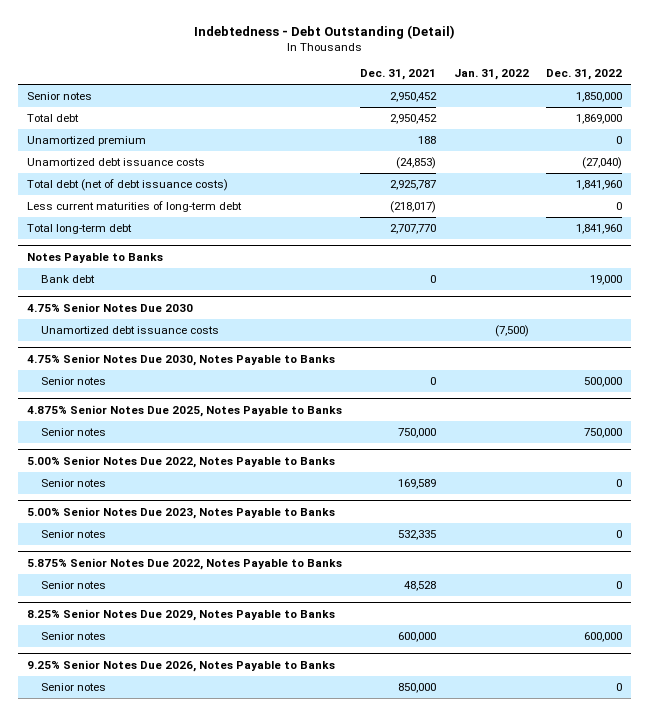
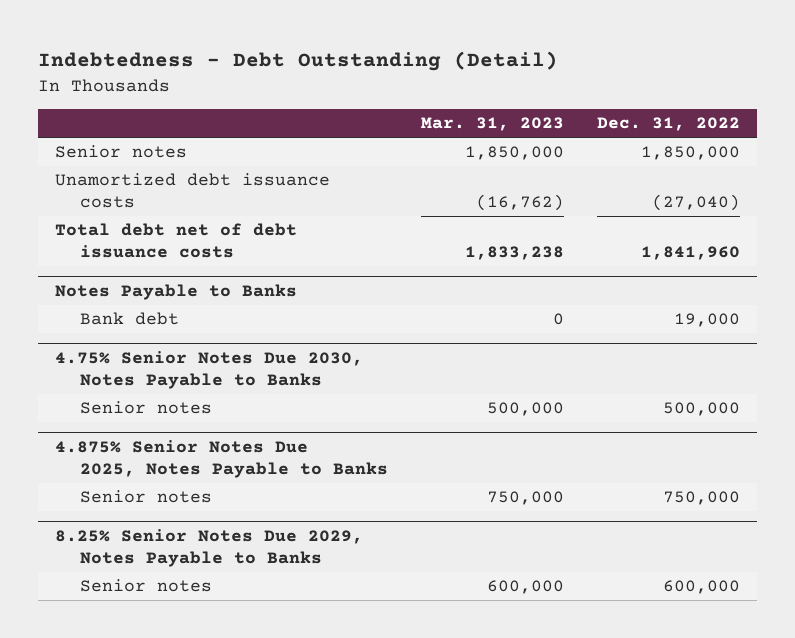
[359,69,436,81] Dec. 31, 2021 -> none
[453,69,529,81] Jan. 31, 2022 -> none
none -> [421,117,565,132] Mar. 31, 2023
[27,113,80,122] Total debt -> none
[27,135,147,146] Unamortized premium -> none
[27,200,243,212] Less current maturities of long-term debt -> none
[27,223,133,234] Total long-term debt -> none
[27,178,229,191] Total debt (net of debt issuance costs) -> [54,223,297,259] Total debt net of debt issuance costs
[27,302,194,312] 4.75% Senior Notes Due 2030 -> none
[40,325,219,334] Unamortized debt issuance costs -> none
[27,455,336,468] 5.00% Senior Notes Due 2022, Notes Payable to Banks -> none
[40,478,106,487] Senior notes -> none
[27,506,336,519] 5.00% Senior Notes Due 2023, Notes Payable to Banks -> none
[40,529,106,538] Senior notes -> none
[27,557,343,570] 5.875% Senior Notes Due 2022, Notes Payable to Banks -> none
[40,580,106,589] Senior notes -> none
[27,659,336,672] 9.25% Senior Notes Due 2026, Notes Payable to Banks -> none
[40,682,106,691] Senior notes -> none

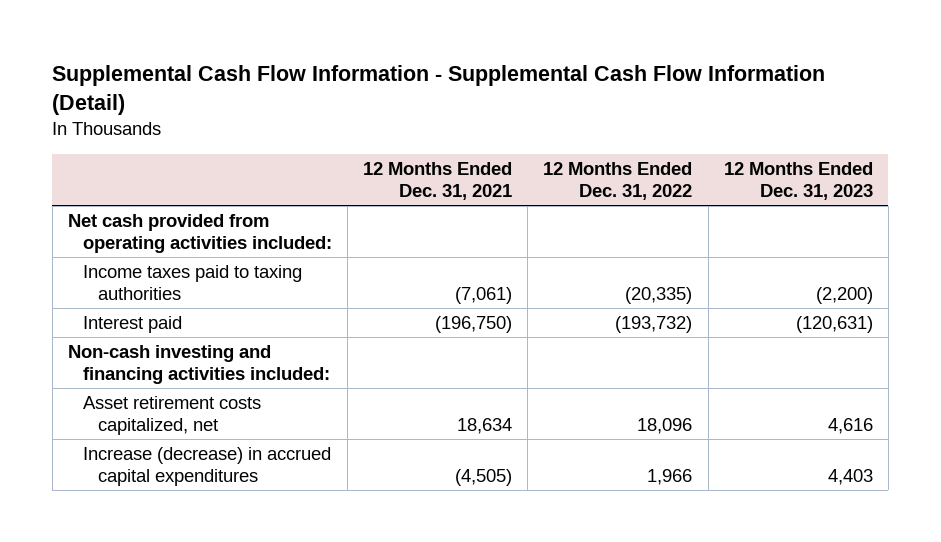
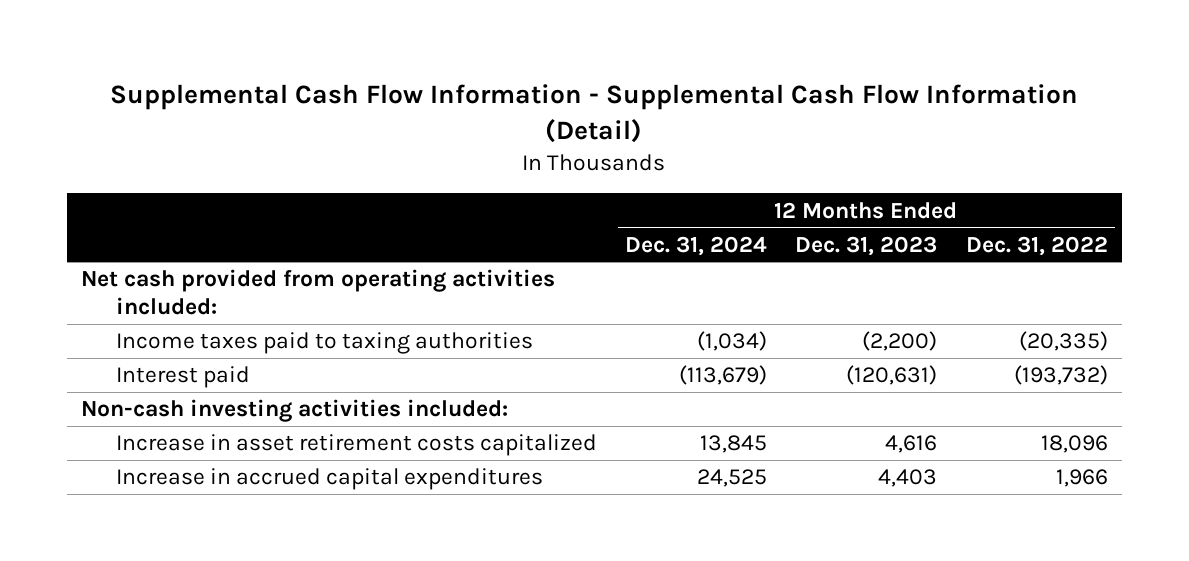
[363,161,513,201] 12 Months Ended Dec. 31, 2021 -> none
none -> [625,235,768,256] Dec. 31, 2024
[68,344,330,385] Non-cash investing and financing activities included: -> [81,399,509,423] Non-cash investing activities included:
[82,395,261,436] Asset retirement costs capitalized, net -> [116,434,598,457] Increase in asset retirement costs capitalized
[82,446,331,487] Increase (decrease) in accrued capital expenditures -> [116,468,544,491] Increase in accrued capital expenditures

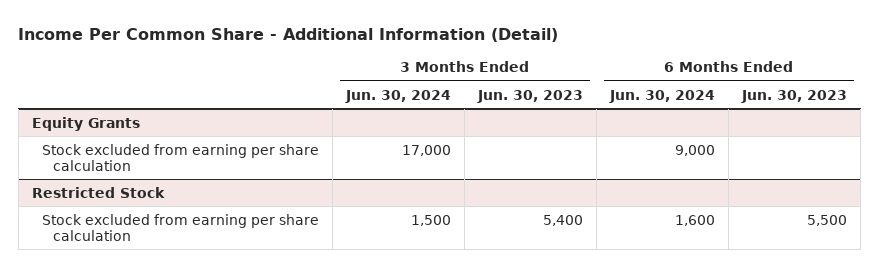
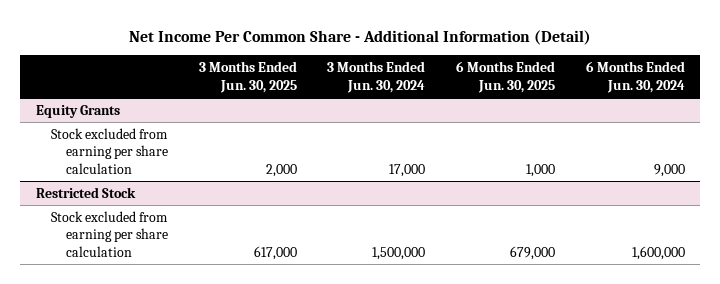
[18,27,559,42] Income Per Common Share - Additional Information (Detail) -> [129,29,592,45] Net Income Per Common Share - Additional Information (Detail)
[477,89,584,103] Jun. 30, 2023 -> none
[741,89,848,103] Jun. 30, 2023 -> none
none -> [198,61,297,93] 3 Months Ended Jun. 30, 2025
none -> [455,61,555,93] 6 Months Ended Jun. 30, 2025
[411,214,452,226] 1,500 -> [372,246,426,260] 1,500,000
[675,214,716,226] 1,600 -> [631,245,685,260] 1,600,000

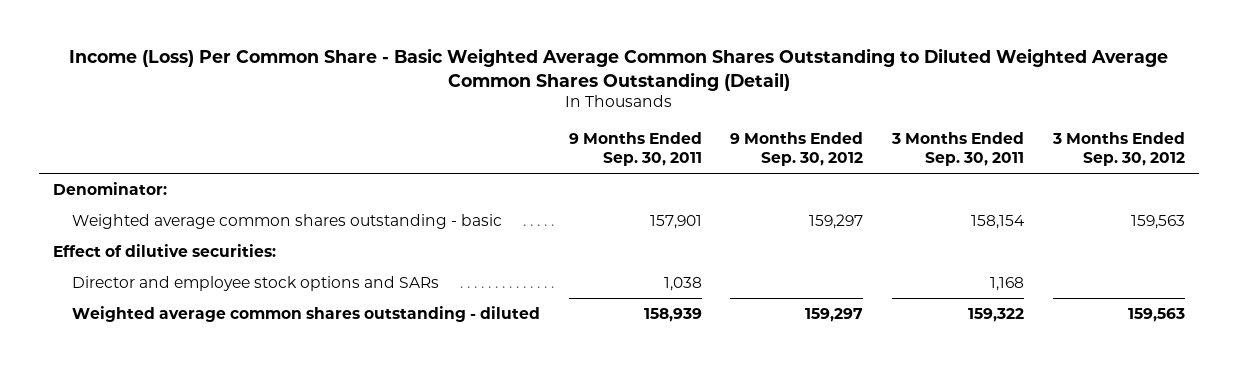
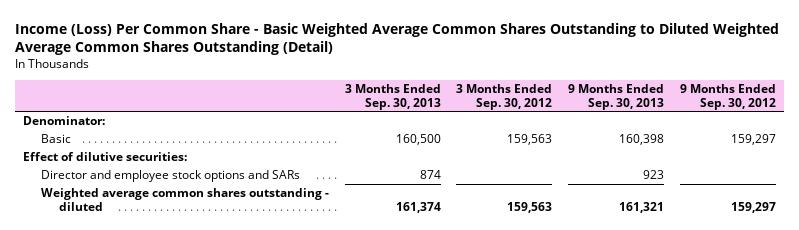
[568,131,702,167] 9 Months Ended Sep. 30, 2011 -> none
[890,131,1024,167] 3 Months Ended Sep. 30, 2011 -> none
none -> [344,84,441,110] 3 Months Ended Sep. 30, 2013
none -> [568,84,665,110] 9 Months Ended Sep. 30, 2013
[72,213,503,229] Weighted average common shares outstanding - basic -> [41,134,72,144] Basic

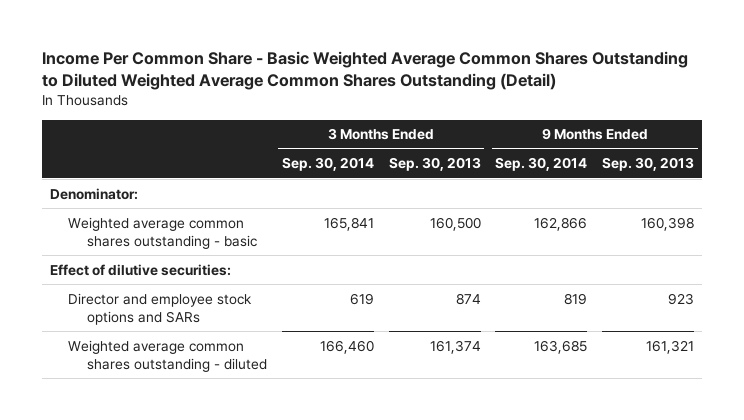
[15,22,780,56] Income (Loss) Per Common Share - Basic Weighted Average Common Shares Outstanding to Diluted Weighted Average Common Shares Outstanding (Detail) -> [42,51,689,91] Income Per Common Share - Basic Weighted Average Common Shares Outstanding to Diluted Weighted Average Common Shares Outstanding (Detail)
[456,84,553,110] 3 Months Ended Sep. 30, 2012 -> none
[679,84,776,110] 9 Months Ended Sep. 30, 2012 -> none
none -> [281,157,374,172] Sep. 30, 2014
none -> [495,157,588,172] Sep. 30, 2014
[41,134,72,144] Basic -> [68,216,257,249] Weighted average common shares outstanding - basic

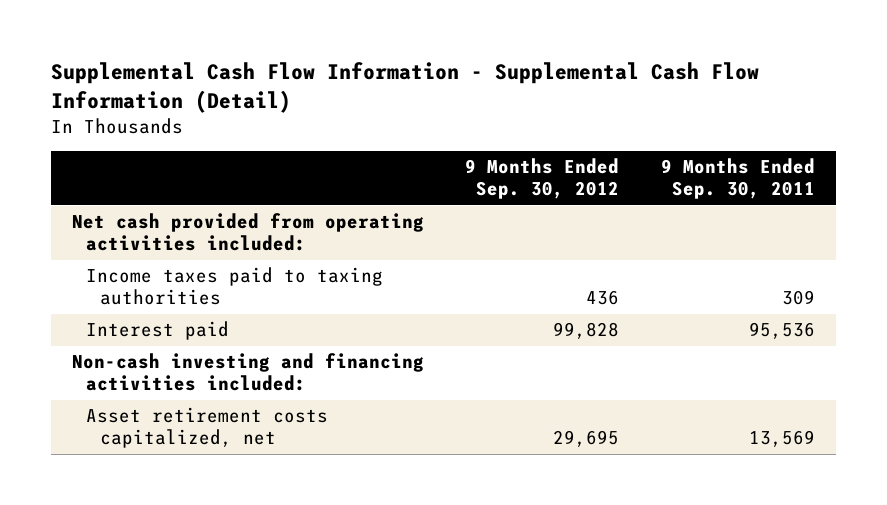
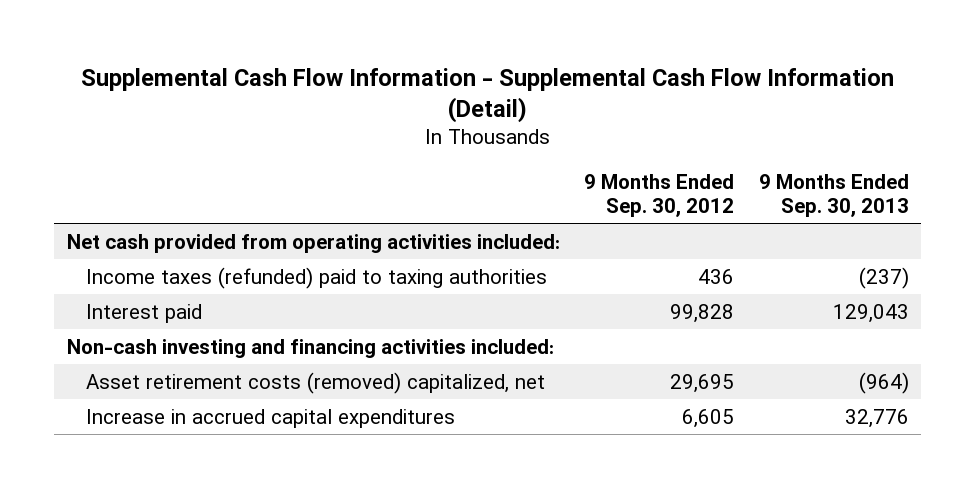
[660,158,815,200] 9 Months Ended Sep. 30, 2011 -> none
none -> [758,174,909,217] 9 Months Ended Sep. 30, 2013
[85,267,383,306] Income taxes paid to taxing authorities -> [86,266,548,289] Income taxes (refunded) paid to taxing authorities
[85,407,328,449] Asset retirement costs capitalized, net -> [86,371,546,394] Asset retirement costs (removed) capitalized, net
none -> [86,408,456,428] Increase in accrued capital expenditures

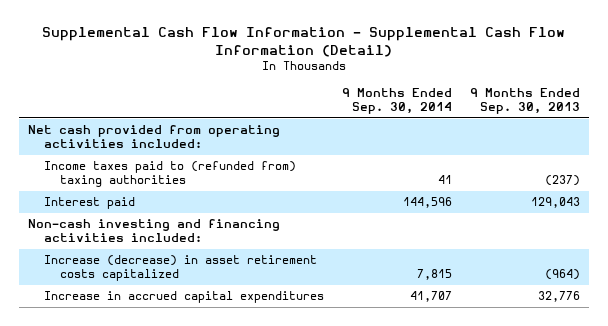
[584,174,735,217] 9 Months Ended Sep. 30, 2012 -> none
none -> [342,88,453,114] 9 Months Ended Sep. 30, 2014
[86,266,548,289] Income taxes (refunded) paid to taxing authorities -> [44,161,297,188] Income taxes paid to (refunded from) taxing authorities
[86,371,546,394] Asset retirement costs (removed) capitalized, net -> [44,255,318,282] Increase (decrease) in asset retirement costs capitalized

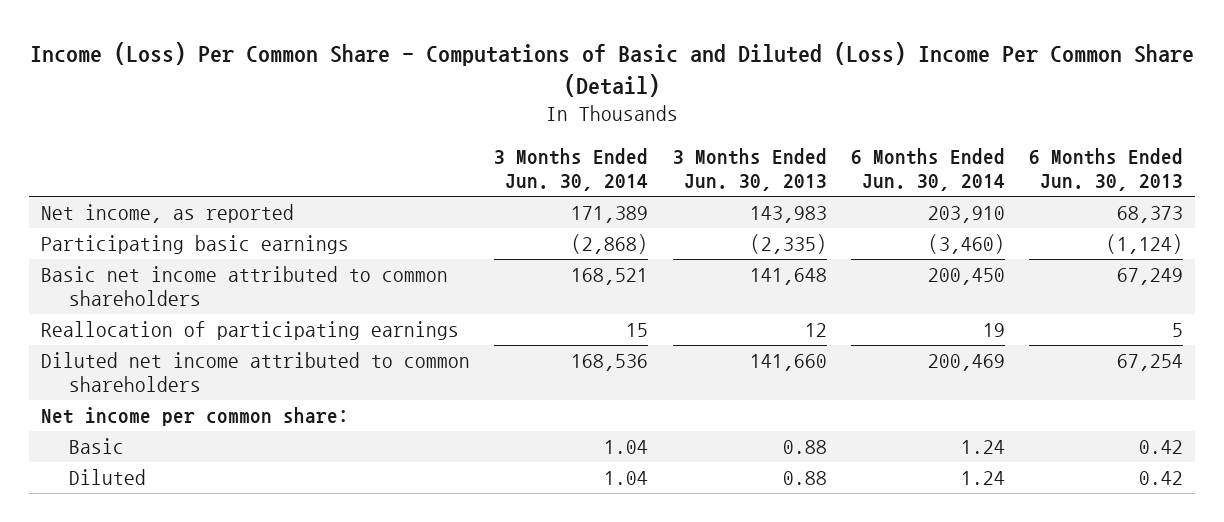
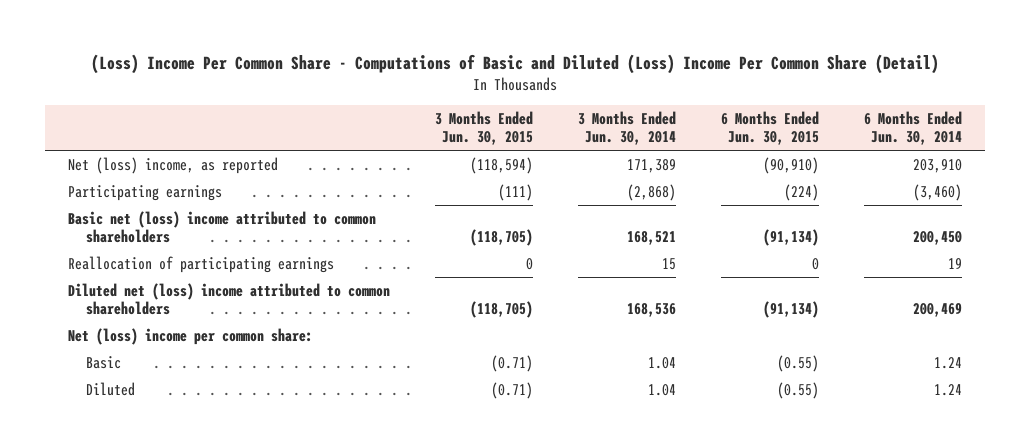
[30,41,1195,97] Income (Loss) Per Common Share - Computations of Basic and Diluted (Loss) Income Per Common Share (Detail) -> [91,54,940,75] (Loss) Income Per Common Share - Computations of Basic and Diluted (Loss) Income Per Common Share (Detail)
[672,147,827,192] 3 Months Ended Jun. 30, 2013 -> none
[1029,147,1184,192] 6 Months Ended Jun. 30, 2013 -> none
none -> [434,111,533,146] 3 Months Ended Jun. 30, 2015
none -> [721,111,820,146] 6 Months Ended Jun. 30, 2015
[41,203,295,223] Net income, as reported -> [67,156,278,174] Net (loss) income, as reported
[41,234,350,254] Participating basic earnings -> [67,184,222,201] Participating earnings
[41,265,449,307] Basic net income attributed to common shareholders -> [67,210,376,244] Basic net (loss) income attributed to common shareholders
[41,351,471,393] Diluted net income attributed to common shareholders -> [67,282,390,316] Diluted net (loss) income attributed to common shareholders
[41,406,350,426] Net income per common share: -> [67,327,313,345] Net (loss) income per common share:

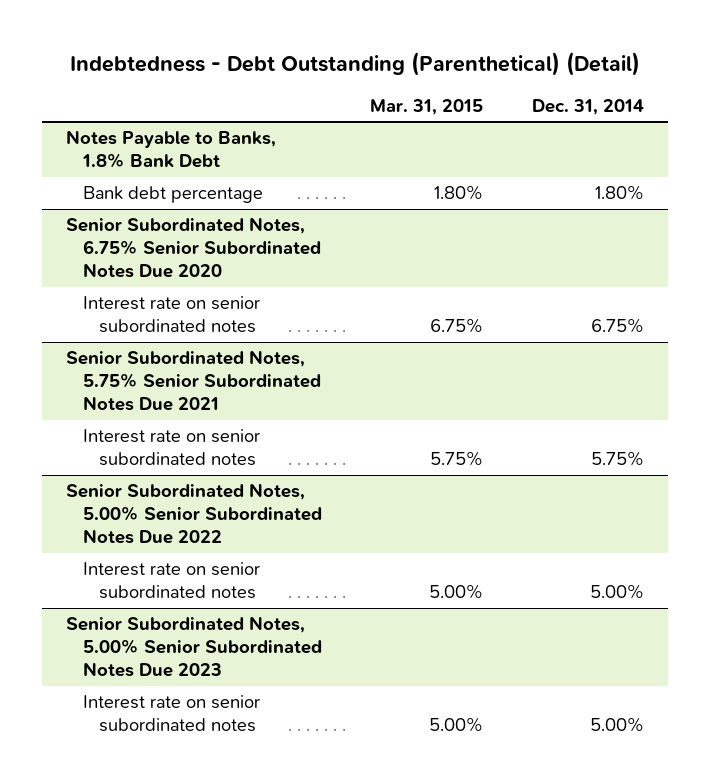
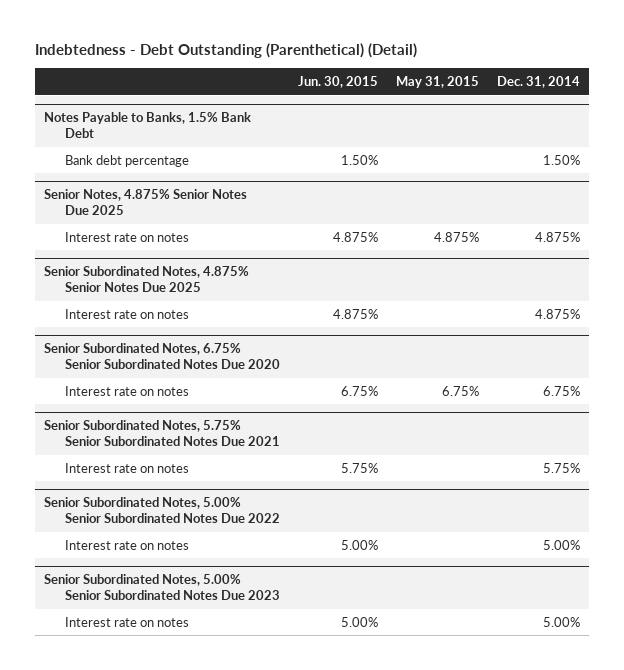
[370,98,484,115] Mar. 31, 2015 -> none
none -> [297,76,378,89] Jun. 30, 2015
none -> [395,76,479,89] May 31, 2015
[66,130,277,169] Notes Payable to Banks, 1.8% Bank Debt -> [44,112,252,139] Notes Payable to Banks, 1.5% Bank Debt
[594,185,644,201] 1.80% -> [542,154,580,165] 1.50%
none -> [44,189,248,216] Senior Notes, 4.875% Senior Notes Due 2025
none -> [64,231,189,242] Interest rate on notes
none -> [44,266,250,293] Senior Subordinated Notes, 4.875% Senior Notes Due 2025
none -> [64,308,189,319] Interest rate on notes
[82,296,260,334] Interest rate on senior subordinated notes -> [64,385,189,396] Interest rate on notes
[82,429,260,467] Interest rate on senior subordinated notes -> [64,462,189,473] Interest rate on notes
[82,562,260,600] Interest rate on senior subordinated notes -> [64,539,189,550] Interest rate on notes
[82,695,260,733] Interest rate on senior subordinated notes -> [64,616,189,627] Interest rate on notes

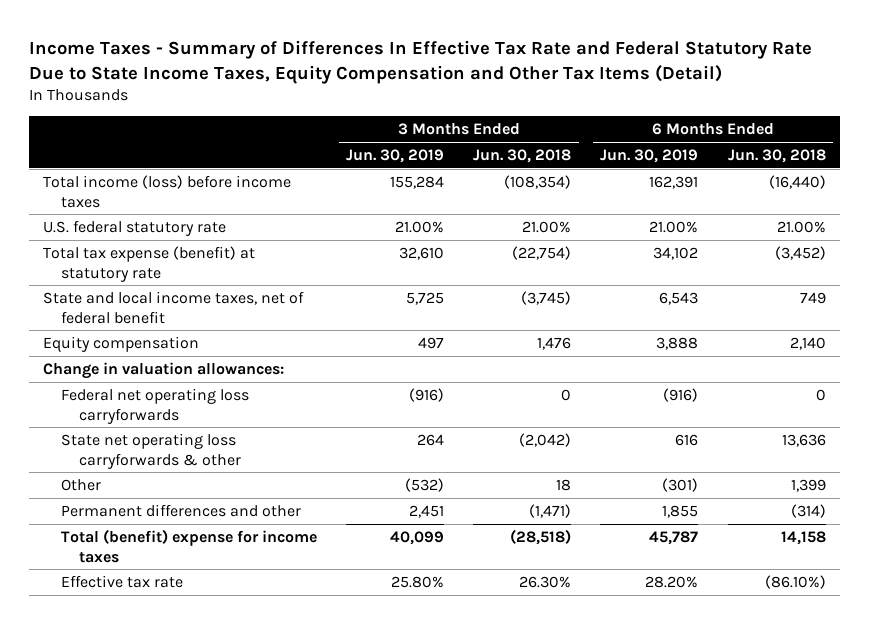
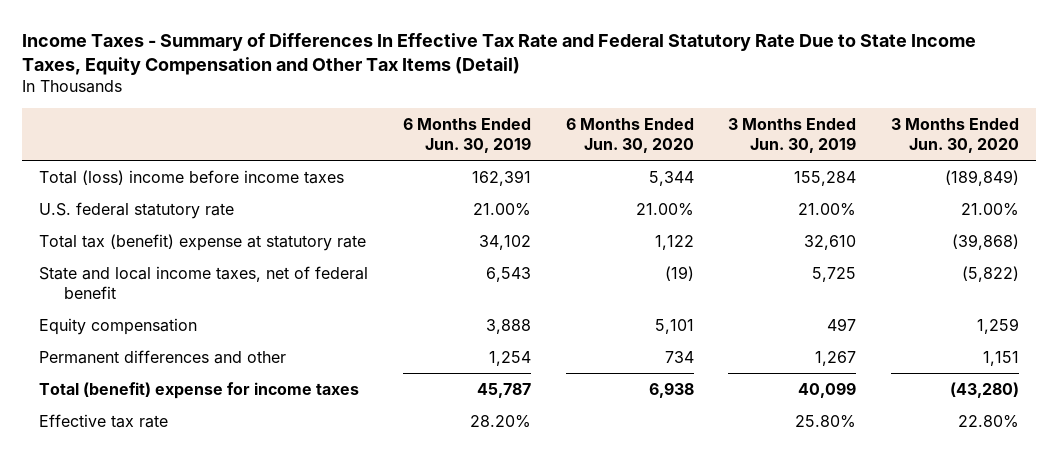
[473,149,572,164] Jun. 30, 2018 -> none
[727,149,826,164] Jun. 30, 2018 -> none
none -> [565,117,694,153] 6 Months Ended Jun. 30, 2020
none -> [890,117,1019,153] 3 Months Ended Jun. 30, 2020
[43,174,292,208] Total income (loss) before income taxes -> [39,169,345,185] Total (loss) income before income taxes
[43,245,256,282] Total tax expense (benefit) at statutory rate -> [39,233,367,251] Total tax (benefit) expense at statutory rate
[43,361,285,379] Change in valuation allowances: -> none
[60,387,249,424] Federal net operating loss carryforwards -> none
[60,432,241,469] State net operating loss carryforwards & other -> none
[60,478,101,491] Other -> none
[409,504,445,518] 2,451 -> [815,350,857,366] 1,267
[662,504,699,518] 1,855 -> [489,350,532,366] 1,254

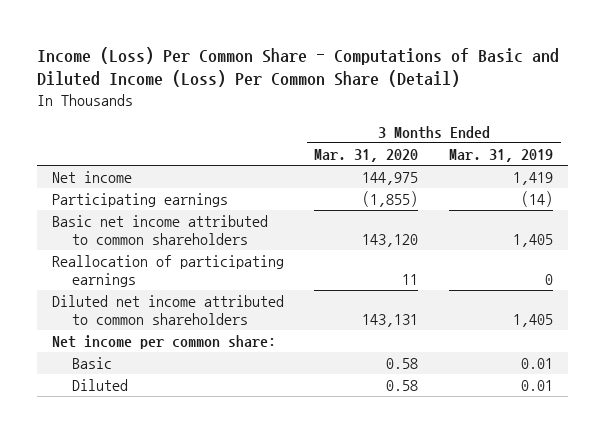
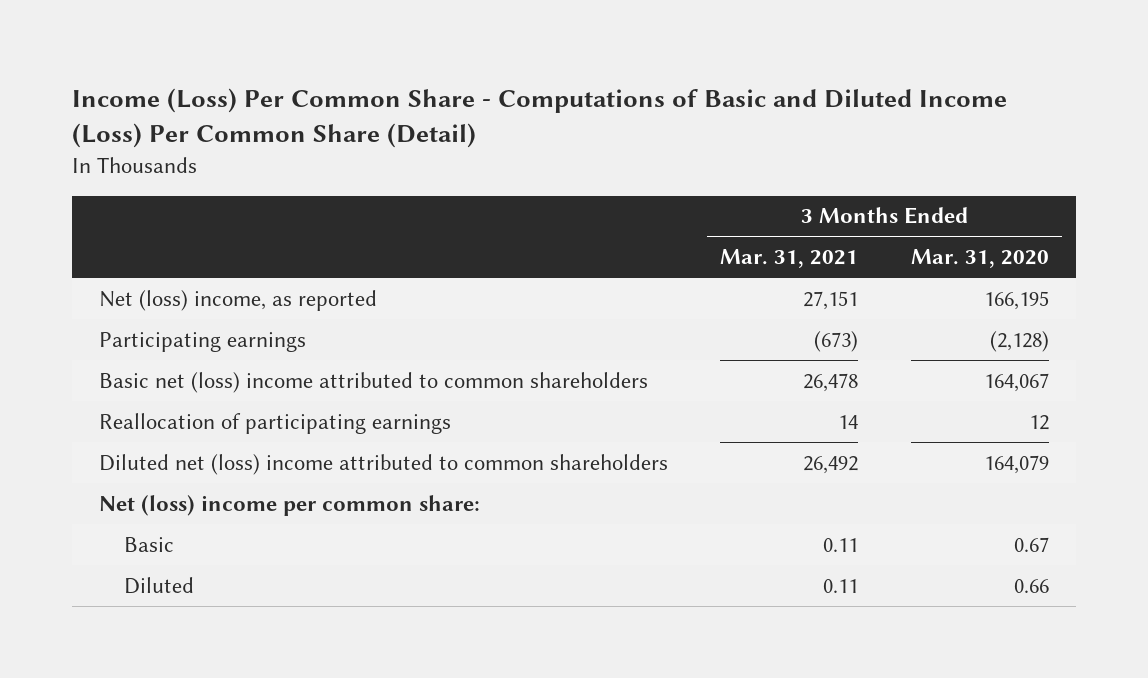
[449,149,554,163] Mar. 31, 2019 -> none
none -> [720,249,859,269] Mar. 31, 2021
[51,171,132,184] Net income -> [98,289,377,311] Net (loss) income, as reported
[362,172,419,186] 144,975 -> [984,290,1050,310] 166,195
[362,191,419,208] (1,855) -> [990,330,1050,352] (2,128)
[51,215,268,246] Basic net income attributed to common shareholders -> [98,371,648,393] Basic net (loss) income attributed to common shareholders
[362,234,419,248] 143,120 -> [984,372,1050,392] 164,067
[402,274,419,286] 11 -> [1029,414,1050,430] 12
[51,295,284,326] Diluted net income attributed to common shareholders -> [98,453,668,475] Diluted net (loss) income attributed to common shareholders
[362,314,419,328] 143,131 -> [984,454,1050,474] 164,079
[51,335,276,350] Net income per common share: -> [98,494,480,516] Net (loss) income per common share:
[386,358,419,370] 0.58 -> [1014,536,1050,552] 0.67
[386,380,419,392] 0.58 -> [1014,578,1050,593] 0.66

